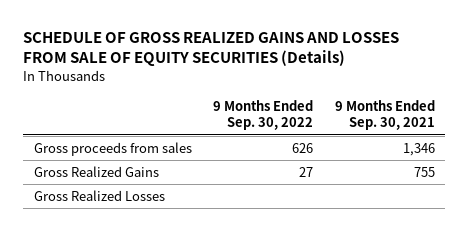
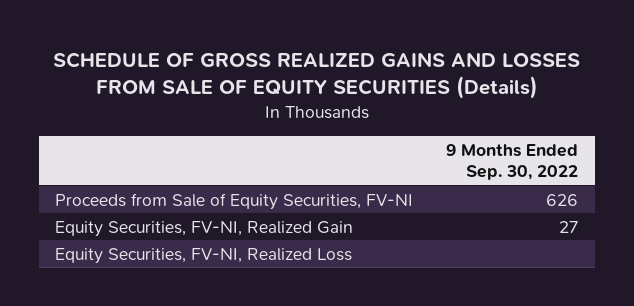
[334,99,435,131] 9 Months Ended Sep. 30, 2021 -> none
[34,141,193,156] Gross proceeds from sales -> [55,192,414,210] Proceeds from Sale of Equity Securities, FV-NI
[34,165,160,177] Gross Realized Gains -> [55,220,354,237] Equity Securities, FV-NI, Realized Gain
[34,189,166,201] Gross Realized Losses -> [55,247,353,264] Equity Securities, FV-NI, Realized Loss

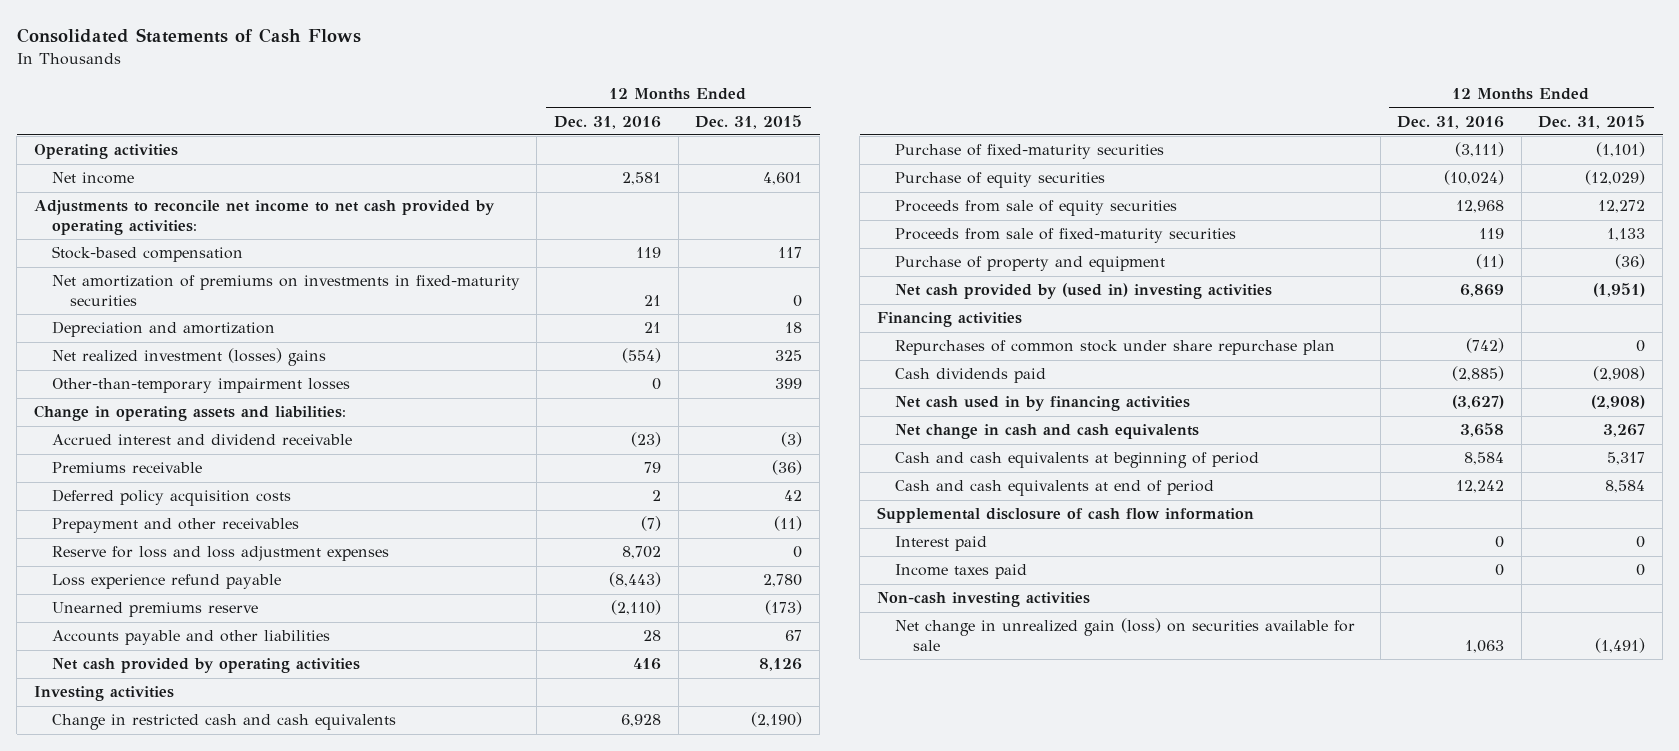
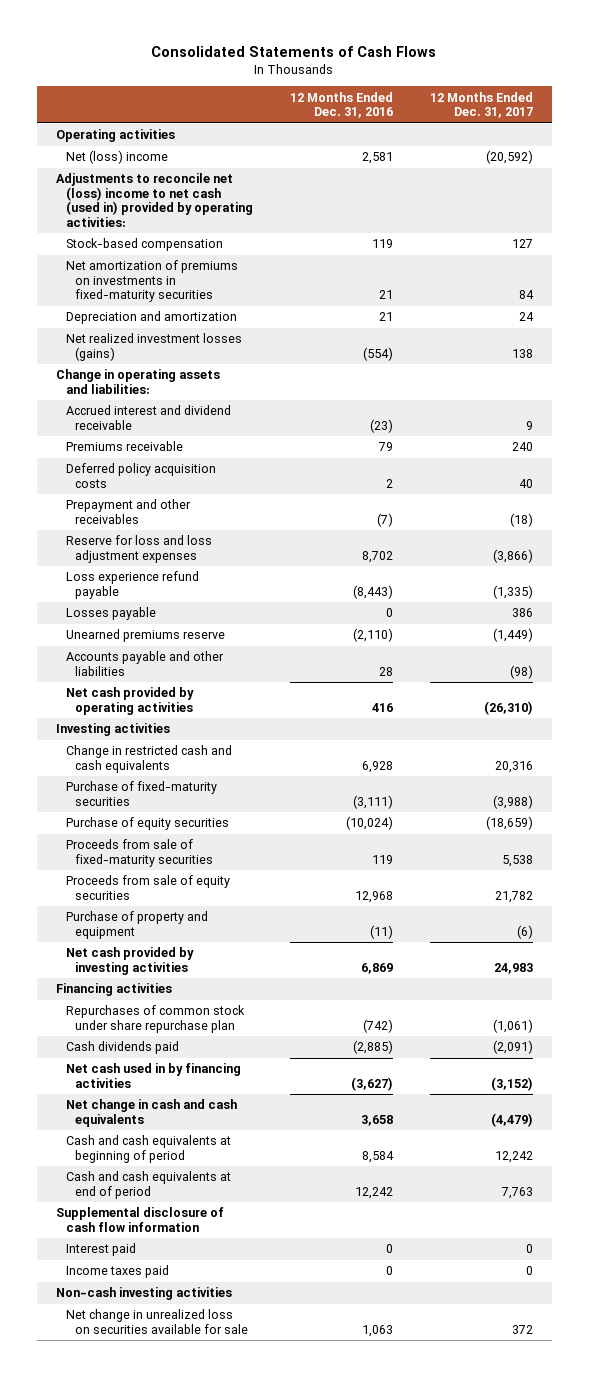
[695,114,803,129] Dec. 31, 2015 -> none
none -> [429,91,533,119] 12 Months Ended Dec. 31, 2017
[51,172,134,185] Net income -> [65,150,168,165] Net (loss) income
[33,200,495,236] Adjustments to reconcile net income to net cash provided by operating activities: -> [55,173,253,227] Adjustments to reconcile net (loss) income to net cash (used in) provided by operating activities:
[51,378,350,394] Other-than-temporary impairment losses -> none
[51,348,326,367] Net realized investment (losses) gains -> [65,333,242,361] Net realized investment losses (gains)
none -> [65,607,156,621] Losses payable
[894,200,1177,217] Proceeds from sale of equity securities -> [65,875,230,900] Proceeds from sale of equity securities
[894,283,1272,300] Net cash provided by (used in) investing activities -> [65,947,194,975] Net cash provided by investing activities
[894,618,1355,652] Net change in unrealized gain (loss) on securities available for sale -> [65,1309,249,1334] Net change in unrealized loss on securities available for sale

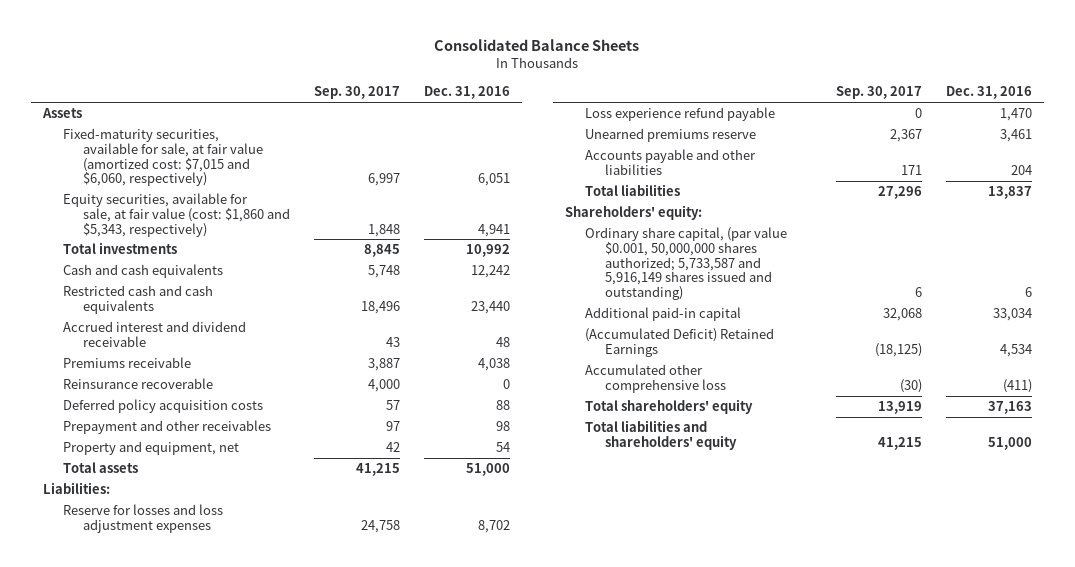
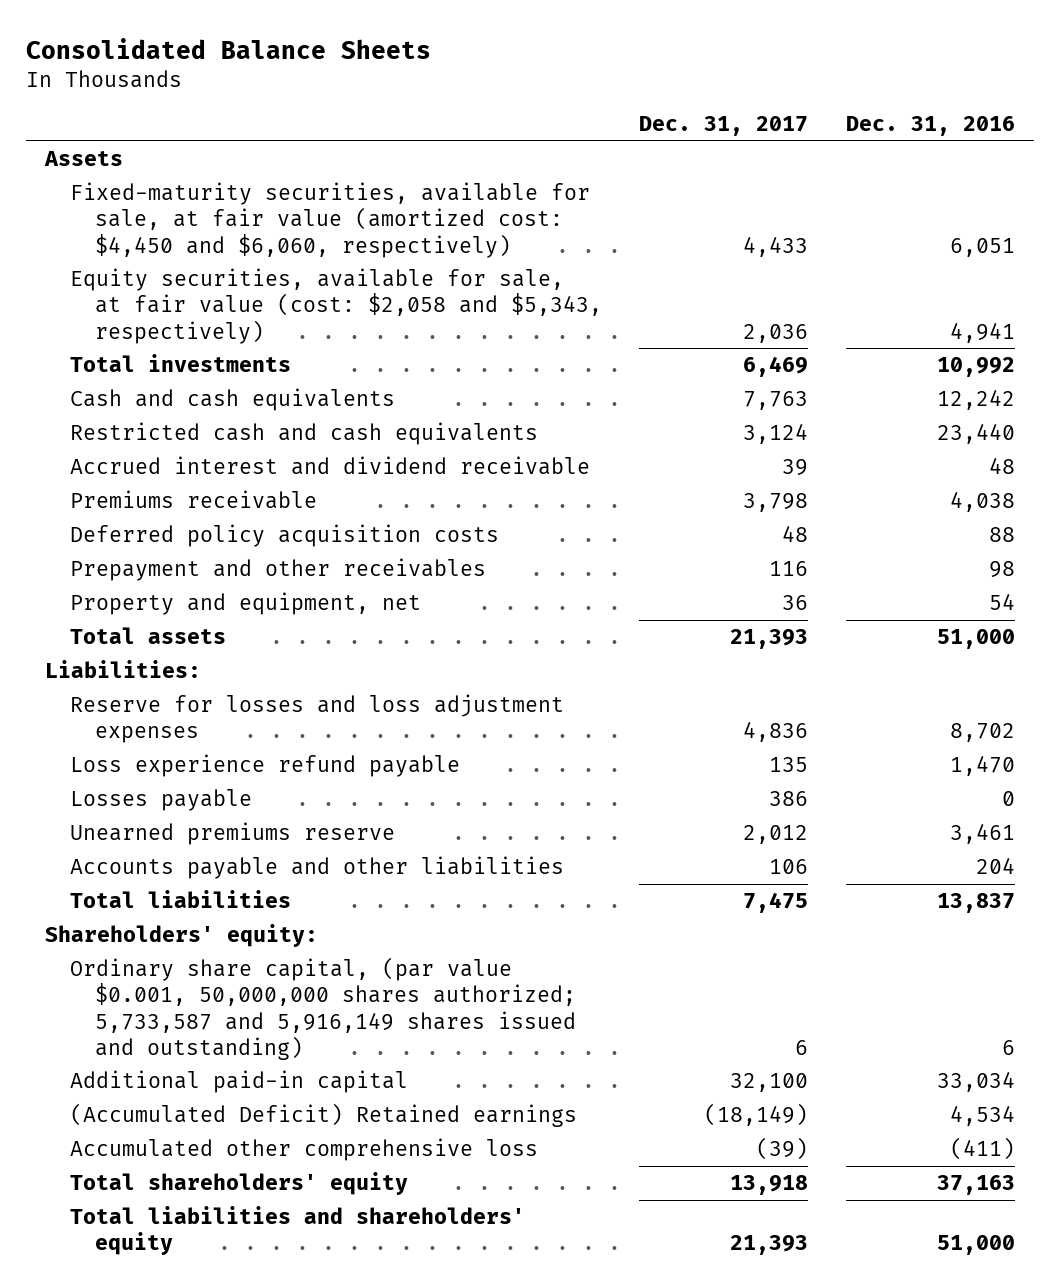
[313,86,400,100] Sep. 30, 2017 -> none
none -> [639,116,809,137] Dec. 31, 2017
[63,128,263,187] Fixed-maturity securities, available for sale, at fair value (amortized cost: $7,015 and $6,060, respectively) -> [69,182,590,258] Fixed-maturity securities, available for sale, at fair value (amortized cost: $4,450 and $6,060, respectively)
[63,193,290,237] Equity securities, available for sale, at fair value (cost: $1,860 and $5,343, respectively) -> [69,268,602,344] Equity securities, available for sale, at fair value (cost: $2,058 and $5,343, respectively)
[63,378,214,390] Reinsurance recoverable -> none
none -> [69,789,252,812] Losses payable
[585,328,775,357] (Accumulated Deficit) Retained Earnings -> [69,1103,577,1128] (Accumulated Deficit) Retained earnings

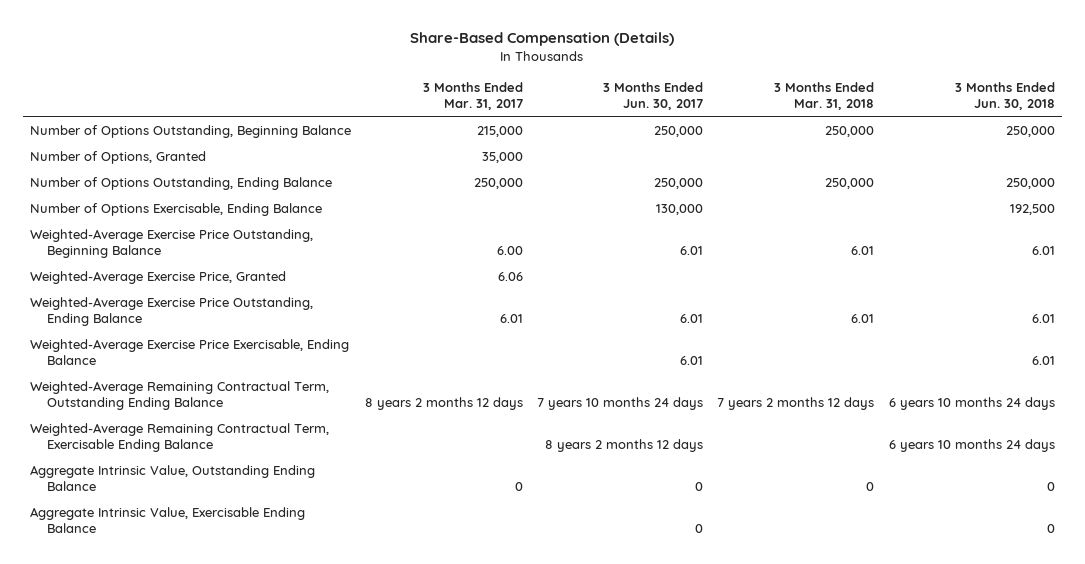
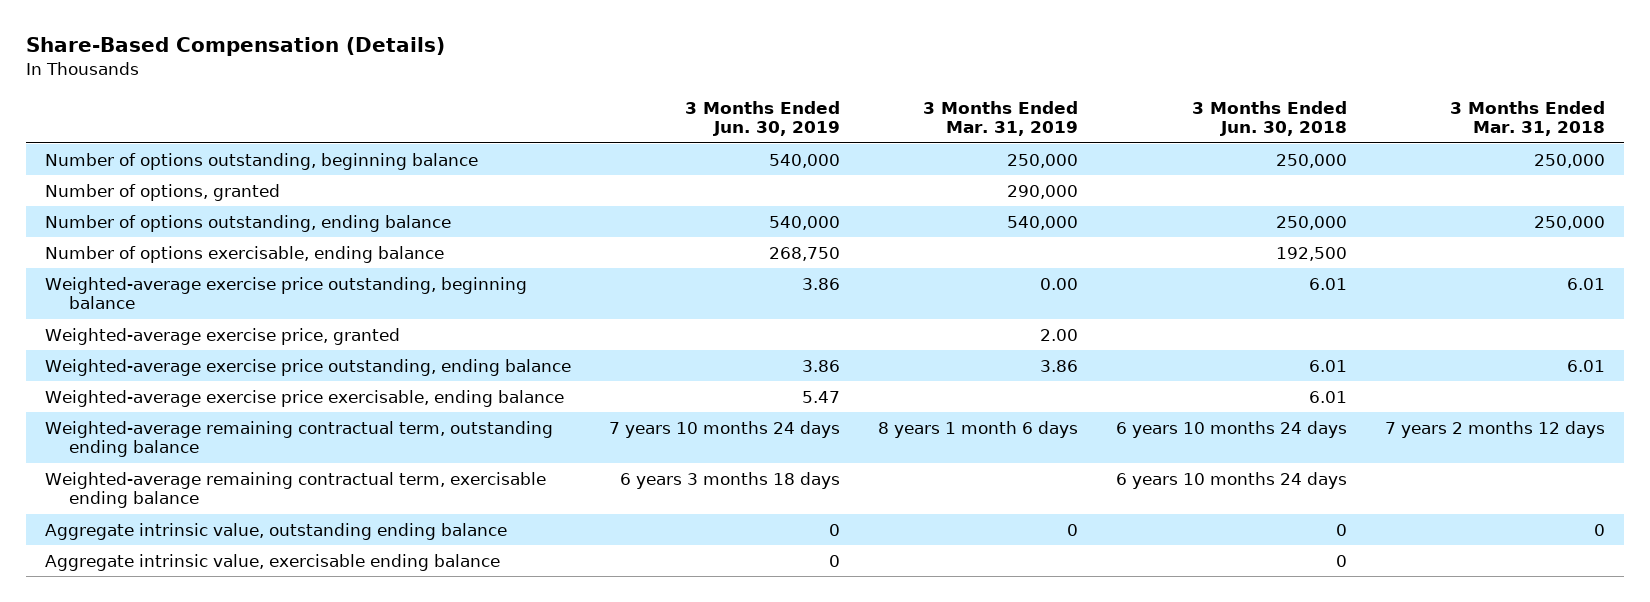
[423,81,524,110] 3 Months Ended Mar. 31, 2017 -> none
[603,81,704,110] 3 Months Ended Jun. 30, 2017 -> none
none -> [685,100,841,137] 3 Months Ended Jun. 30, 2019
none -> [923,100,1079,137] 3 Months Ended Mar. 31, 2019
[29,124,351,138] Number of Options Outstanding, Beginning Balance -> [45,152,479,170] Number of options outstanding, beginning balance
[29,150,206,164] Number of Options, Granted -> [45,183,281,201] Number of options, granted
[29,176,332,190] Number of Options Outstanding, Ending Balance -> [45,214,452,232] Number of options outstanding, ending balance
[29,202,322,216] Number of Options Exercisable, Ending Balance -> [45,245,445,263] Number of options exercisable, ending balance
[29,228,313,258] Weighted-Average Exercise Price Outstanding, Beginning Balance -> [45,276,528,310] Weighted-average exercise price outstanding, beginning balance
[29,270,286,284] Weighted-Average Exercise Price, Granted -> [45,327,401,345] Weighted-average exercise price, granted
[29,296,313,326] Weighted-Average Exercise Price Outstanding, Ending Balance -> [45,358,572,376] Weighted-average exercise price outstanding, ending balance
[29,338,349,365] Weighted-Average Exercise Price Exercisable, Ending Balance -> [45,389,565,407] Weighted-average exercise price exercisable, ending balance
[29,380,329,410] Weighted-Average Remaining Contractual Term, Outstanding Ending Balance -> [45,420,554,458] Weighted-average remaining contractual term, outstanding ending balance
[29,422,329,452] Weighted-Average Remaining Contractual Term, Exercisable Ending Balance -> [45,471,547,509] Weighted-average remaining contractual term, exercisable ending balance
[29,464,315,491] Aggregate Intrinsic Value, Outstanding Ending Balance -> [45,522,508,540] Aggregate intrinsic value, outstanding ending balance
[29,506,305,533] Aggregate Intrinsic Value, Exercisable Ending Balance -> [45,553,501,571] Aggregate intrinsic value, exercisable ending balance

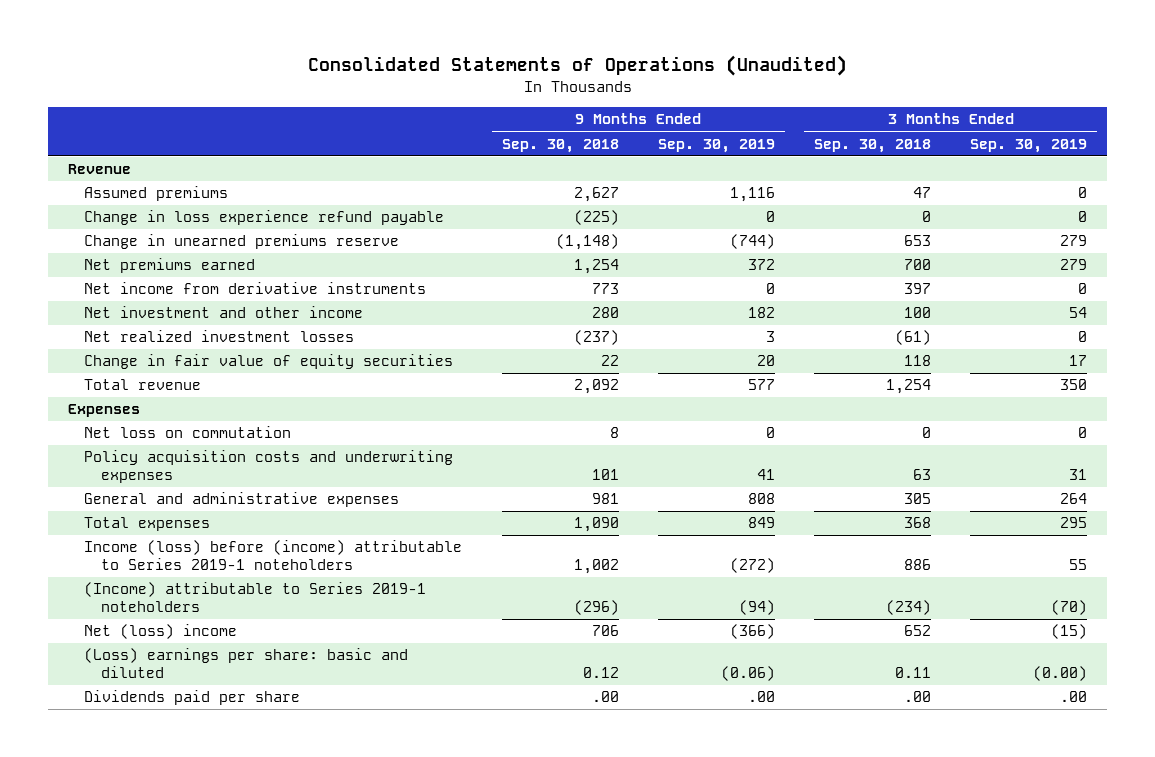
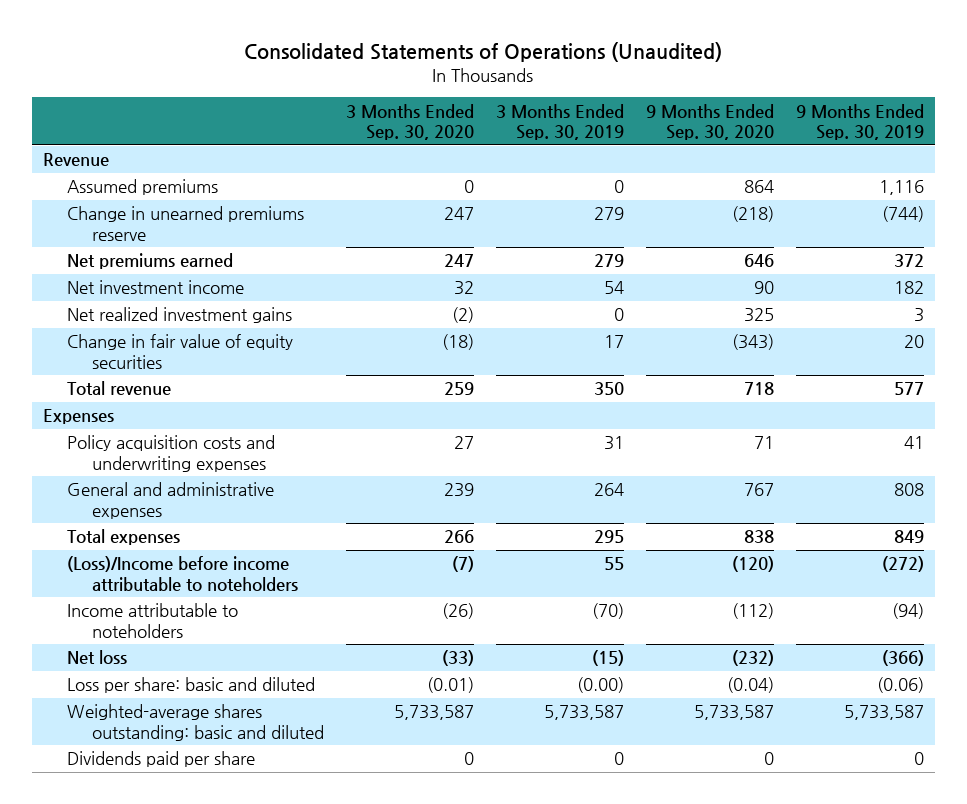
[501,138,619,153] Sep. 30, 2018 -> none
[814,138,932,153] Sep. 30, 2018 -> none
none -> [345,103,474,141] 3 Months Ended Sep. 30, 2020
none -> [645,103,774,141] 9 Months Ended Sep. 30, 2020
[84,210,445,226] Change in loss experience refund payable -> none
[84,282,427,295] Net income from derivative instruments -> none
[84,306,364,319] Net investment and other income -> [67,280,245,295] Net investment income
[84,330,355,343] Net realized investment losses -> [67,307,293,324] Net realized investment gains
[84,426,292,439] Net loss on commutation -> none
[84,540,463,571] Income (loss) before (income) attributable to Series 2019-1 noteholders -> [67,556,299,591] (Loss)/Income before income attributable to noteholders
[84,582,427,613] (Income) attributable to Series 2019-1 noteholders -> [67,603,239,638] Income attributable to noteholders
[84,624,238,640] Net (loss) income -> [67,650,128,665] Net loss
[84,648,409,679] (Loss) earnings per share: basic and diluted -> [67,677,316,694] Loss per share: basic and diluted
none -> [67,704,325,741] Weighted-average shares outstanding: basic and diluted
[747,691,775,703] .00 -> [913,752,924,766] 0
[1060,691,1088,703] .00 -> [613,752,624,766] 0

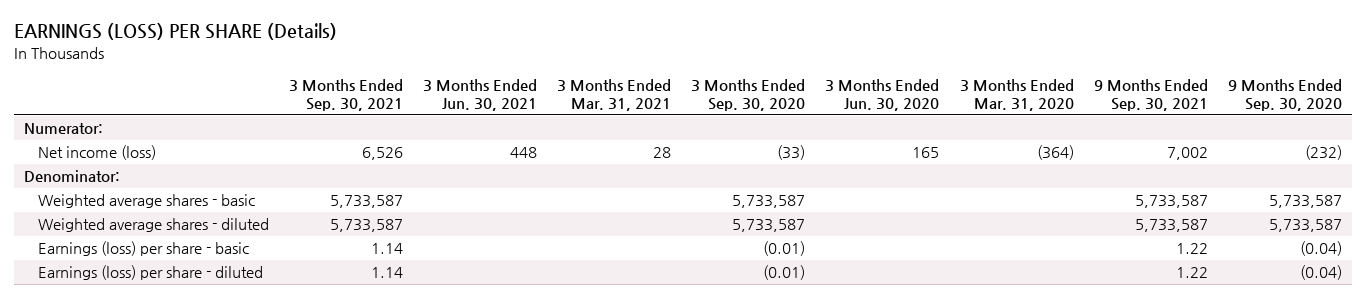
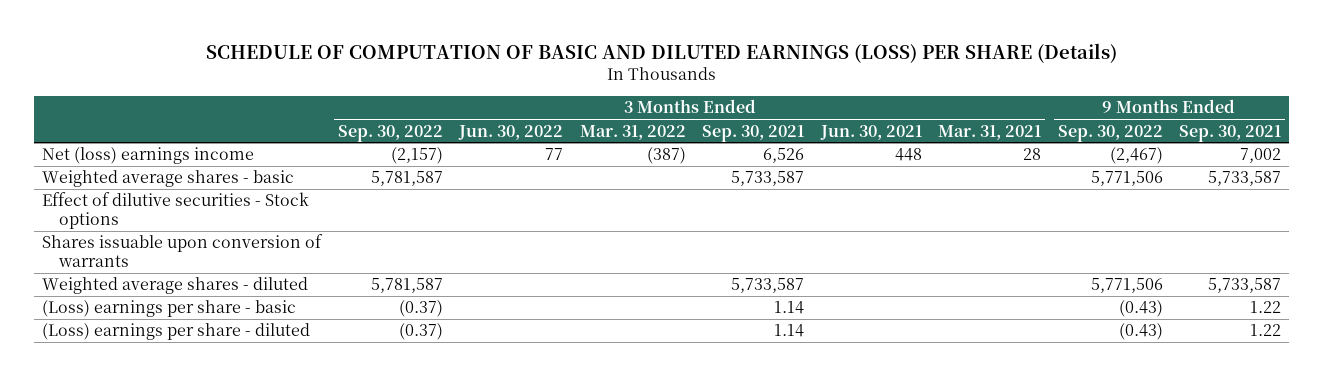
[13,23,337,41] EARNINGS (LOSS) PER SHARE (Details) -> [205,42,1117,63] SCHEDULE OF COMPUTATION OF BASIC AND DILUTED EARNINGS (LOSS) PER SHARE (Details)
[691,79,806,112] 3 Months Ended Sep. 30, 2020 -> none
[825,79,940,112] 3 Months Ended Jun. 30, 2020 -> none
[959,79,1074,112] 3 Months Ended Mar. 31, 2020 -> none
[1227,79,1342,112] 9 Months Ended Sep. 30, 2020 -> none
none -> [337,124,443,142] Sep. 30, 2022
none -> [458,124,564,140] Jun. 30, 2022
none -> [579,124,686,140] Mar. 31, 2022
none -> [1057,124,1163,142] Sep. 30, 2022
[23,123,103,135] Numerator: -> none
[23,170,120,183] Denominator: -> none
[37,145,156,161] Net income (loss) -> [42,147,255,165] Net (loss) earnings income
none -> [42,192,310,230] Effect of dilutive securities - Stock options
none -> [42,234,324,268] Shares issuable upon conversion of warrants
[37,241,249,257] Earnings (loss) per share - basic -> [42,300,297,318] (Loss) earnings per share - basic
[37,265,263,281] Earnings (loss) per share - diluted -> [42,323,311,341] (Loss) earnings per share - diluted

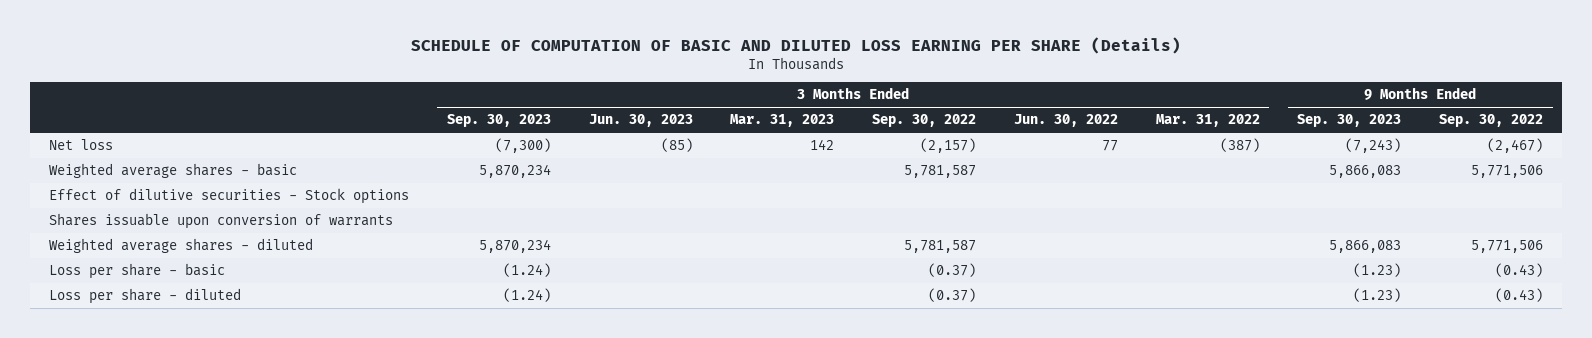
[205,42,1117,63] SCHEDULE OF COMPUTATION OF BASIC AND DILUTED EARNINGS (LOSS) PER SHARE (Details) -> [411,36,1182,54] SCHEDULE OF COMPUTATION OF BASIC AND DILUTED LOSS EARNING PER SHARE (Details)
[702,124,805,142] Sep. 30, 2021 -> none
[819,124,922,140] Jun. 30, 2021 -> none
[938,124,1042,140] Mar. 31, 2021 -> none
[1179,124,1282,142] Sep. 30, 2021 -> none
none -> [446,114,551,128] Sep. 30, 2023
none -> [588,114,693,128] Jun. 30, 2023
none -> [730,114,835,128] Mar. 31, 2023
none -> [1297,114,1402,128] Sep. 30, 2023
[42,147,255,165] Net (loss) earnings income -> [48,139,113,151] Net loss
[42,300,297,318] (Loss) earnings per share - basic -> [48,263,225,280] Loss per share - basic
[42,323,311,341] (Loss) earnings per share - diluted -> [48,288,241,305] Loss per share - diluted

